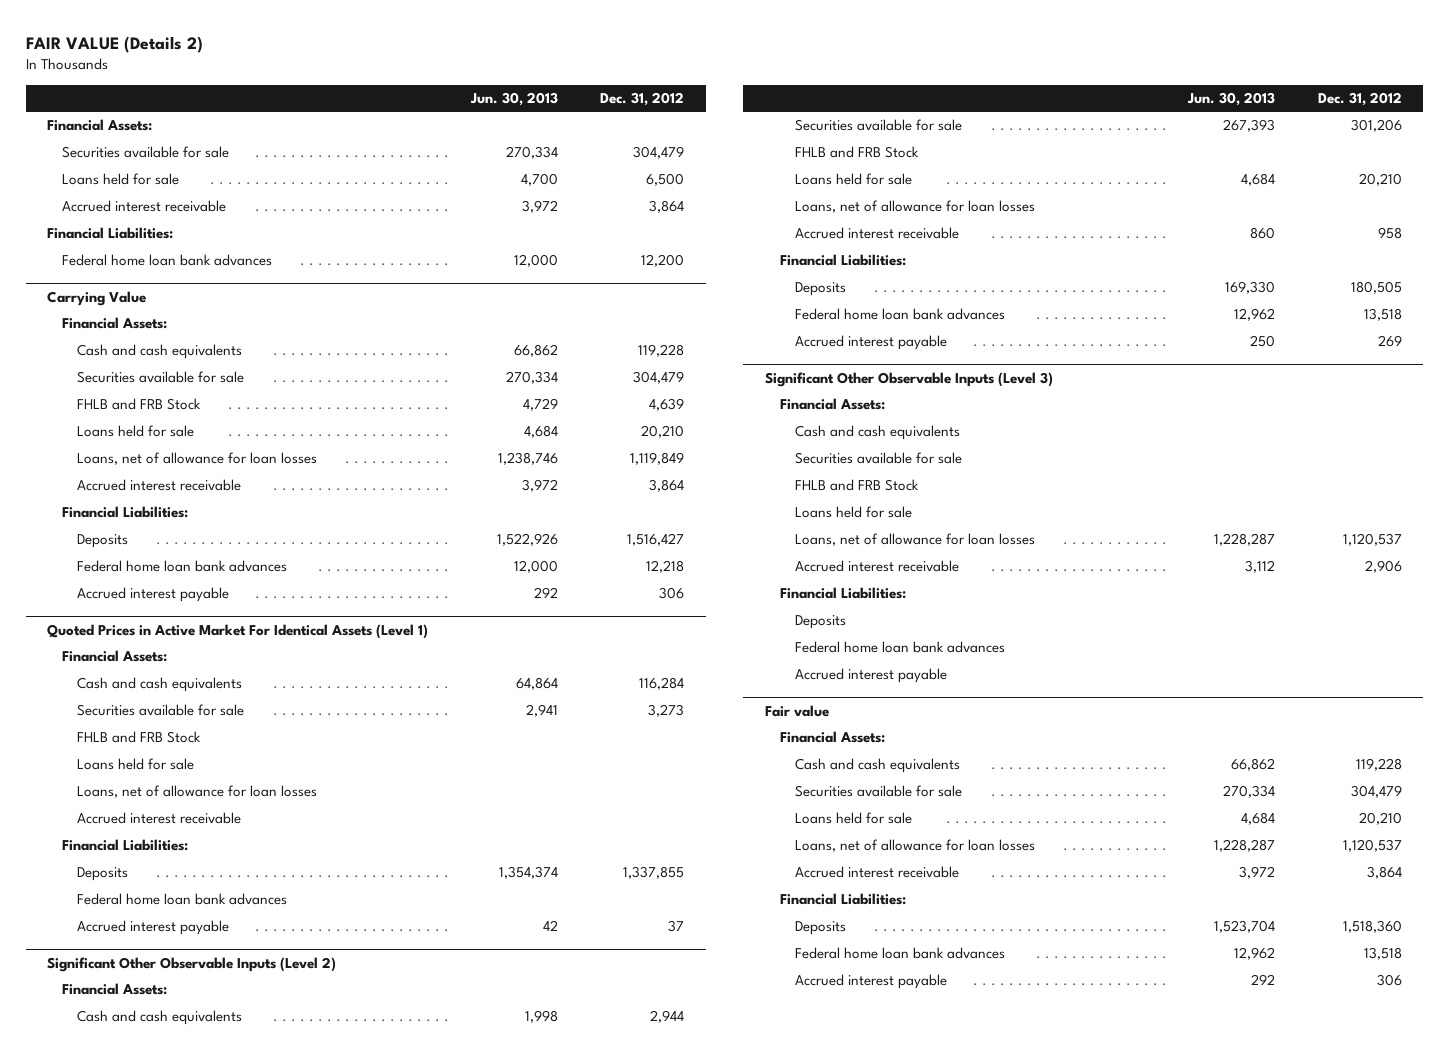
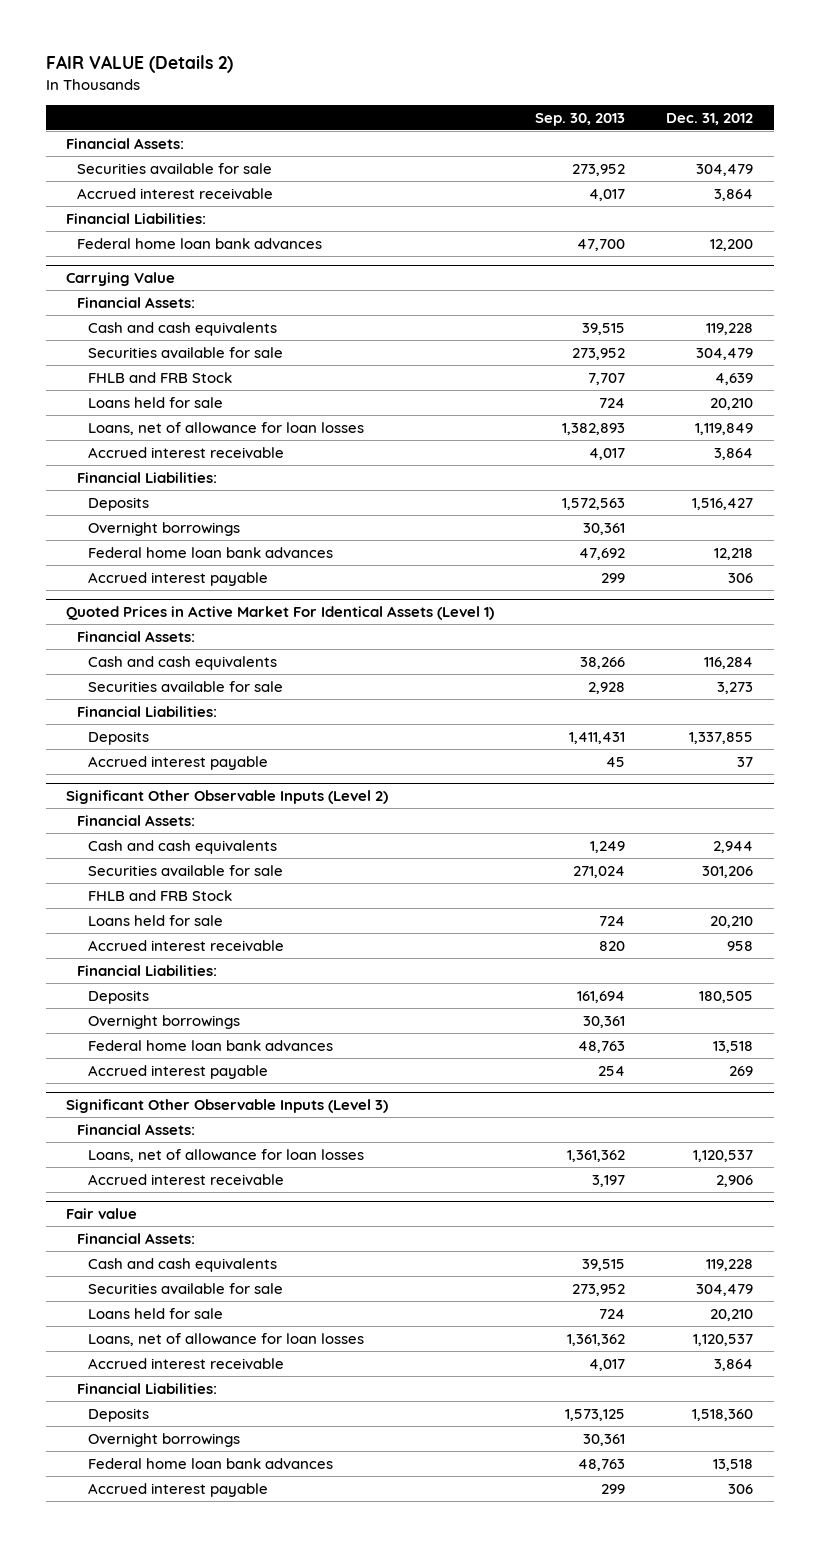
[469,91,558,106] Jun. 30, 2013 -> none
none -> [535,112,626,126] Sep. 30, 2013
[61,173,179,186] Loans held for sale -> none
none -> [87,521,240,536] Overnight borrowings
[76,731,201,744] FHLB and FRB Stock -> none
[76,758,194,771] Loans held for sale -> none
[76,785,317,799] Loans, net of allowance for loan losses -> none
[76,812,241,825] Accrued interest receivable -> none
[76,893,287,906] Federal home loan bank advances -> none
[794,200,1035,214] Loans, net of allowance for loan losses -> none
none -> [87,1014,240,1029] Overnight borrowings
[794,425,960,441] Cash and cash equivalents -> none
[794,452,962,465] Securities available for sale -> none
[794,479,919,492] FHLB and FRB Stock -> none
[794,506,912,519] Loans held for sale -> none
[779,587,906,600] Financial Liabilities: -> none
[794,615,846,630] Deposits -> none
[794,641,1005,654] Federal home loan bank advances -> none
[794,668,947,684] Accrued interest payable -> none
none -> [87,1432,240,1447] Overnight borrowings

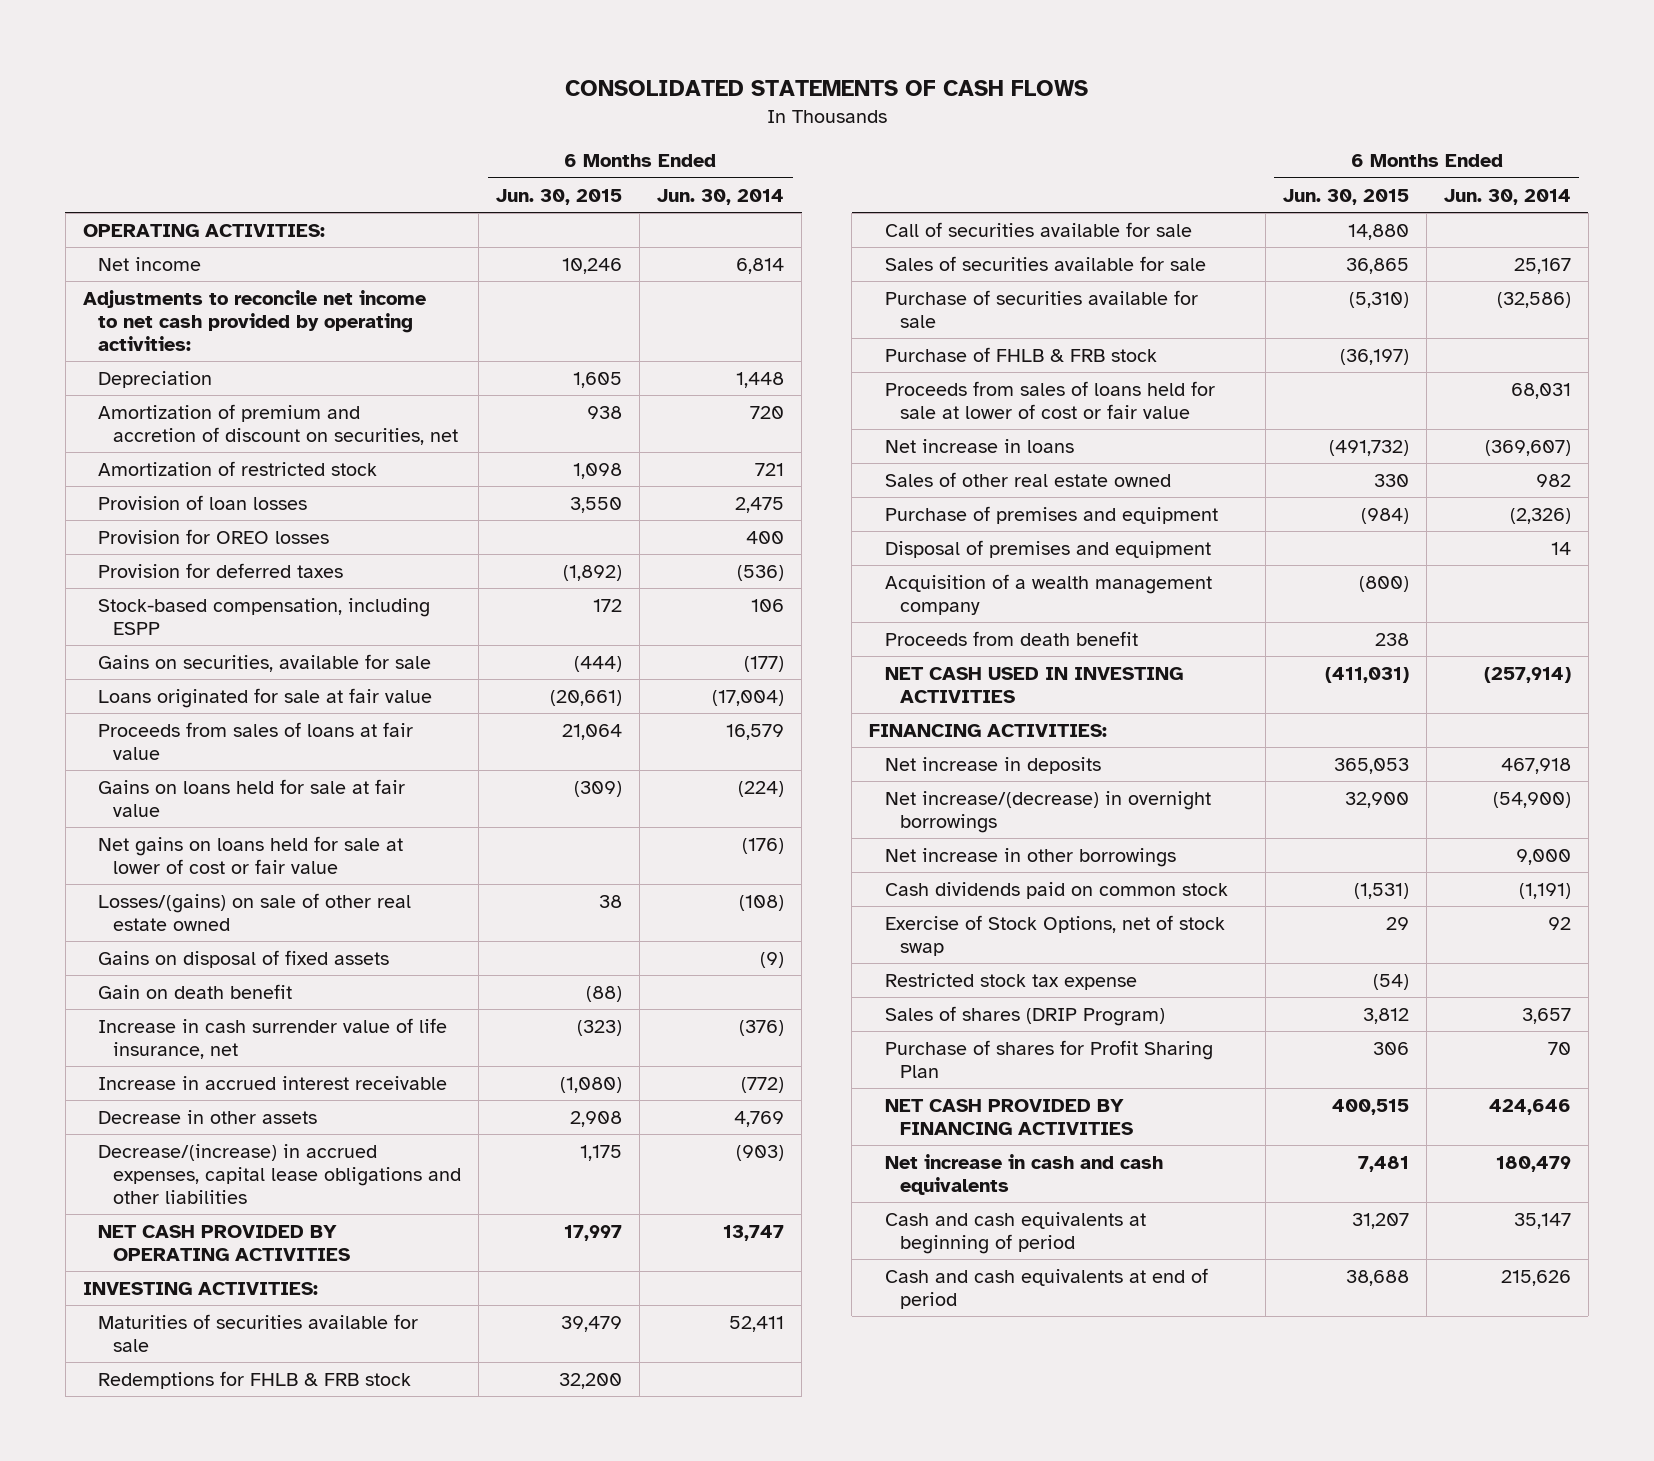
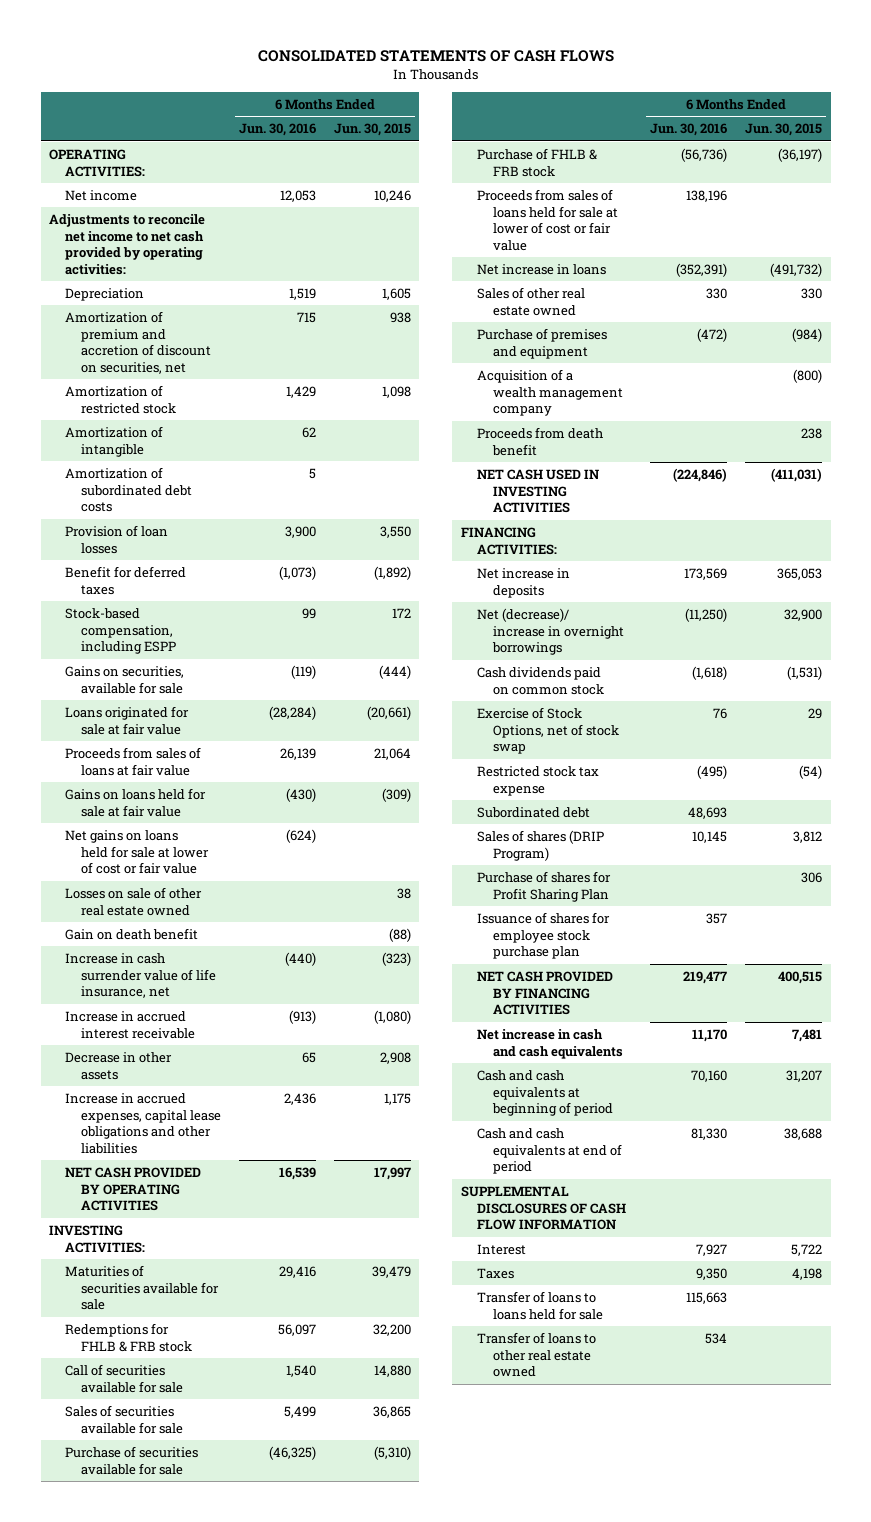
[657,188,785,205] Jun. 30, 2014 -> none
none -> [238,123,316,137] Jun. 30, 2016
none -> [65,425,164,457] Amortization of intangible
none -> [65,466,193,513] Amortization of subordinated debt costs
[98,528,330,544] Provision for OREO losses -> none
[98,562,344,578] Provision for deferred taxes -> [65,565,187,595] Benefit for deferred taxes
[98,949,390,968] Gains on disposal of fixed assets -> none
[98,892,412,932] Losses/(gains) on sale of other real estate owned -> [65,886,203,916] Losses on sale of other real estate owned
[98,1143,462,1205] Decrease/(increase) in accrued expenses, capital lease obligations and other liabilities -> [65,1092,222,1154] Increase in accrued expenses, capital lease obligations and other liabilities
[884,539,1211,558] Disposal of premises and equipment -> none
[884,847,1176,867] Net increase in other borrowings -> none
[884,790,1211,834] Net increase/(decrease) in overnight borrowings -> [476,607,624,656] Net (decrease)/ increase in overnight borrowings
none -> [476,806,590,818] Subordinated debt
none -> [476,911,610,960] Issuance of shares for employee stock purchase plan
none -> [460,1185,626,1231] SUPPLEMENTAL DISCLOSURES OF CASH FLOW INFORMATION
none -> [476,1243,526,1255] Interest
none -> [476,1267,514,1279] Taxes
none -> [476,1290,603,1320] Transfer of loans to loans held for sale
none -> [476,1331,596,1378] Transfer of loans to other real estate owned

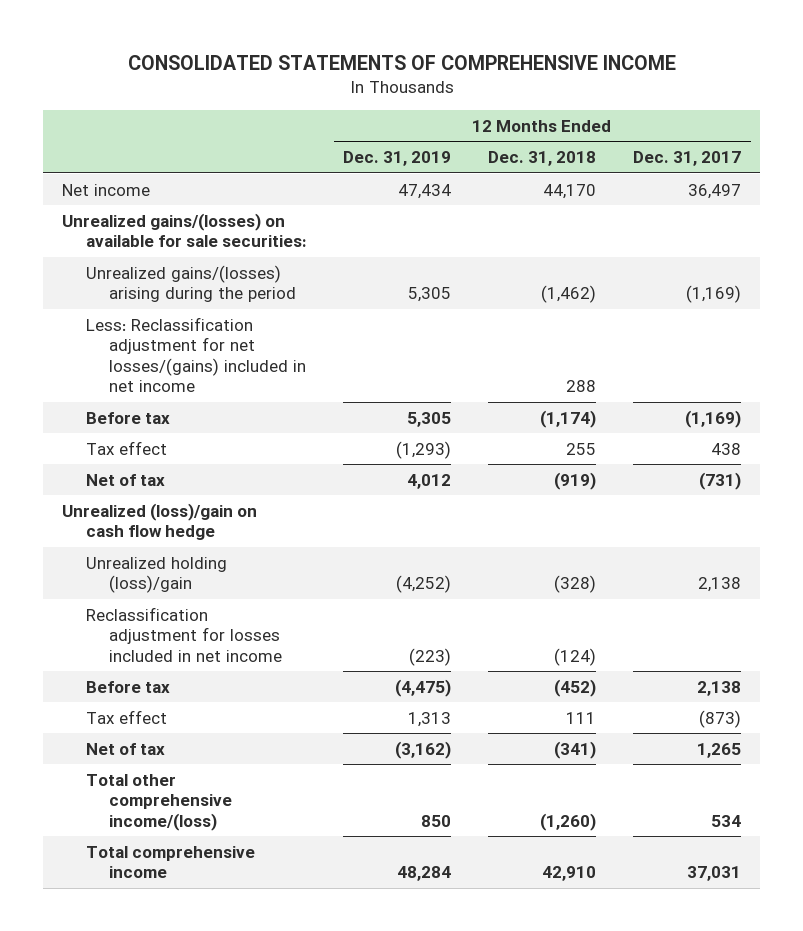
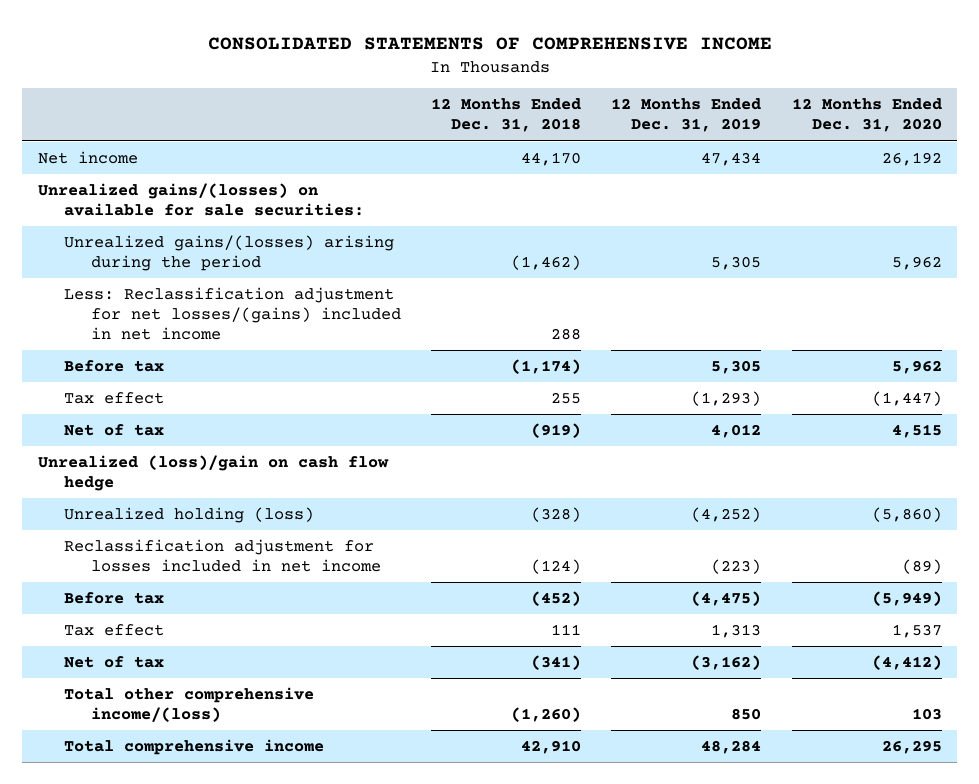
[633,151,742,167] Dec. 31, 2017 -> none
none -> [791,98,942,133] 12 Months Ended Dec. 31, 2020
[85,556,227,594] Unrealized holding (loss)/gain -> [64,507,315,524] Unrealized holding (loss)

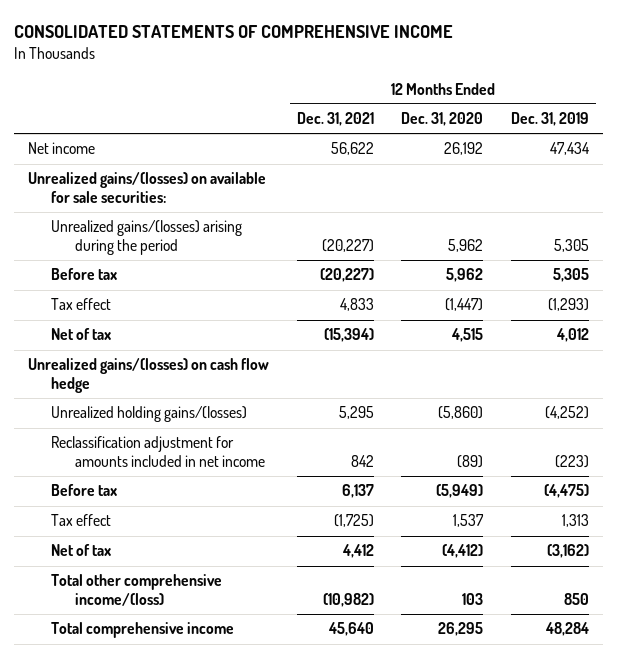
[431,98,582,133] 12 Months Ended Dec. 31, 2018 -> none
none -> [296,112,374,127] Dec. 31, 2021
[64,287,401,340] Less: Reclassification adjustment for net losses/(gains) included in net income -> none
[37,455,389,491] Unrealized (loss)/gain on cash flow hedge -> [27,358,269,393] Unrealized gains/(losses) on cash flow hedge
[64,507,315,524] Unrealized holding (loss) -> [51,406,248,423] Unrealized holding gains/(losses)
[64,539,381,572] Reclassification adjustment for losses included in net income -> [51,436,266,467] Reclassification adjustment for amounts included in net income

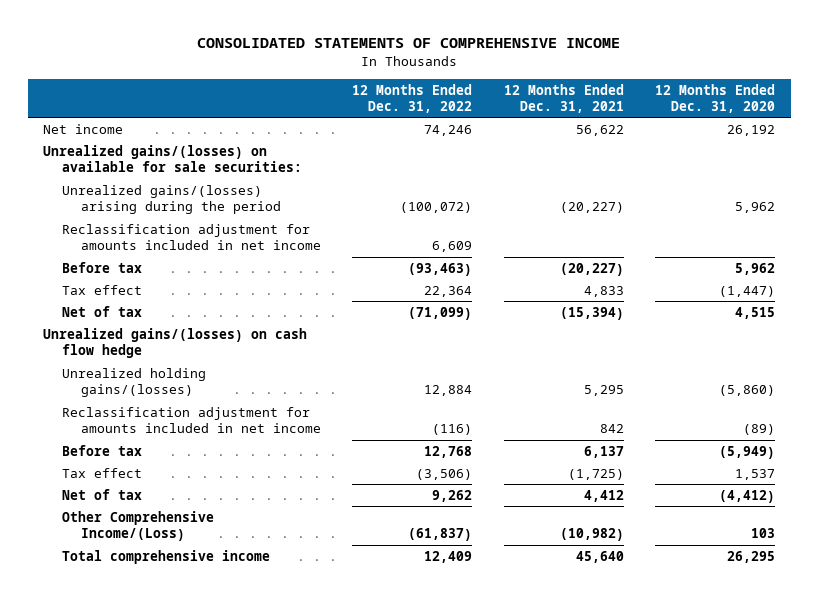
[511,112,590,127] Dec. 31, 2019 -> none
none -> [352,83,473,114] 12 Months Ended Dec. 31, 2022
none -> [62,223,321,251] Reclassification adjustment for amounts included in net income
[51,574,223,606] Total other comprehensive income/(loss) -> [62,510,215,542] Other Comprehensive Income/(Loss)

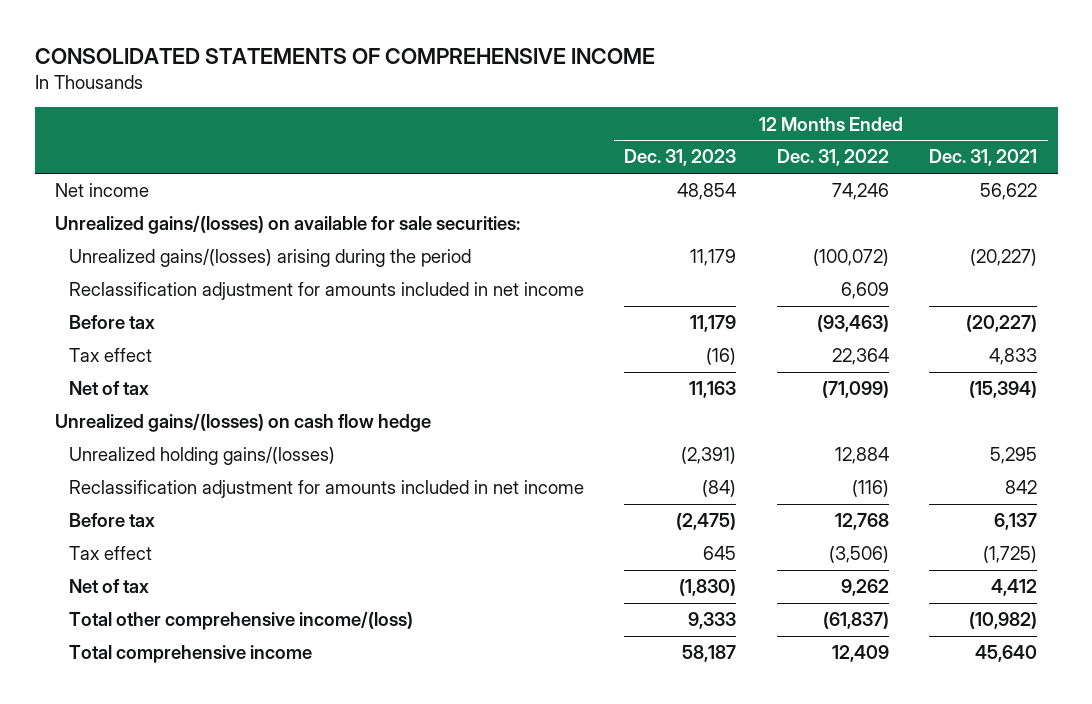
[654,83,775,114] 12 Months Ended Dec. 31, 2020 -> none
none -> [624,149,737,167] Dec. 31, 2023
[62,510,215,542] Other Comprehensive Income/(Loss) -> [68,611,413,631] Total other comprehensive income/(loss)

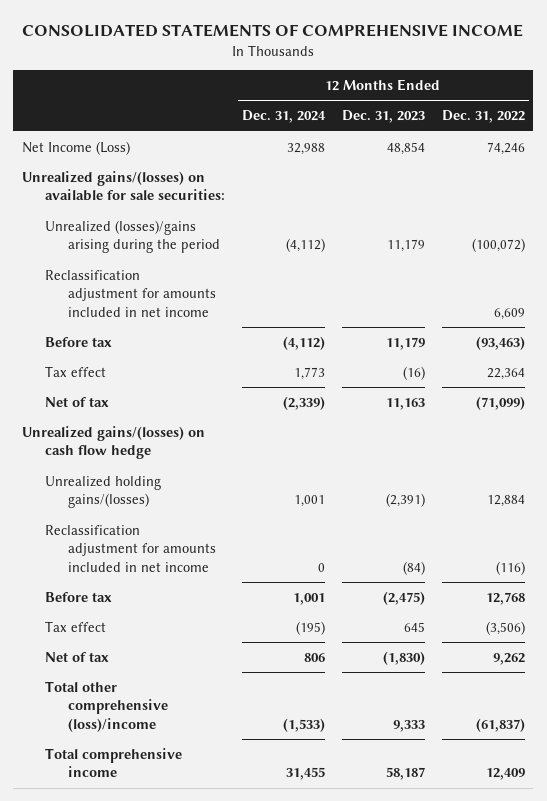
[929,149,1038,167] Dec. 31, 2021 -> none
none -> [242,110,327,124] Dec. 31, 2024
[55,183,150,198] Net income -> [21,140,130,155] Net Income (Loss)
[68,248,471,268] Unrealized gains/(losses) arising during the period -> [45,219,221,254] Unrealized (losses)/gains arising during the period
[68,611,413,631] Total other comprehensive income/(loss) -> [45,680,169,732] Total other comprehensive (loss)/income

